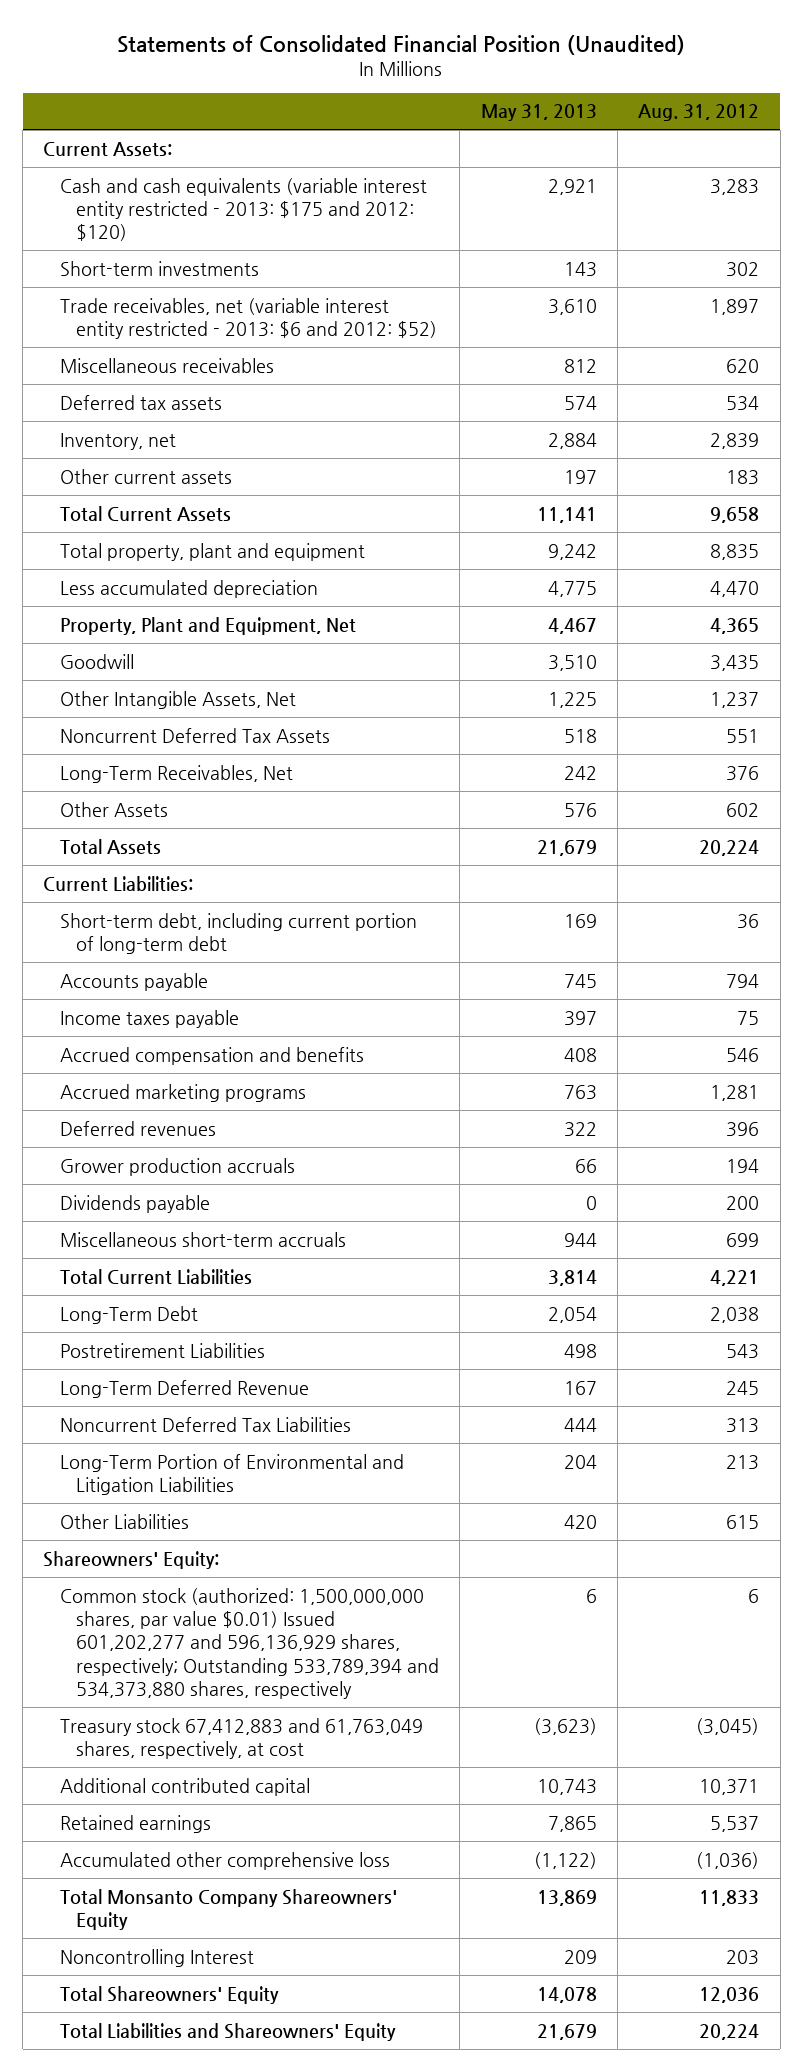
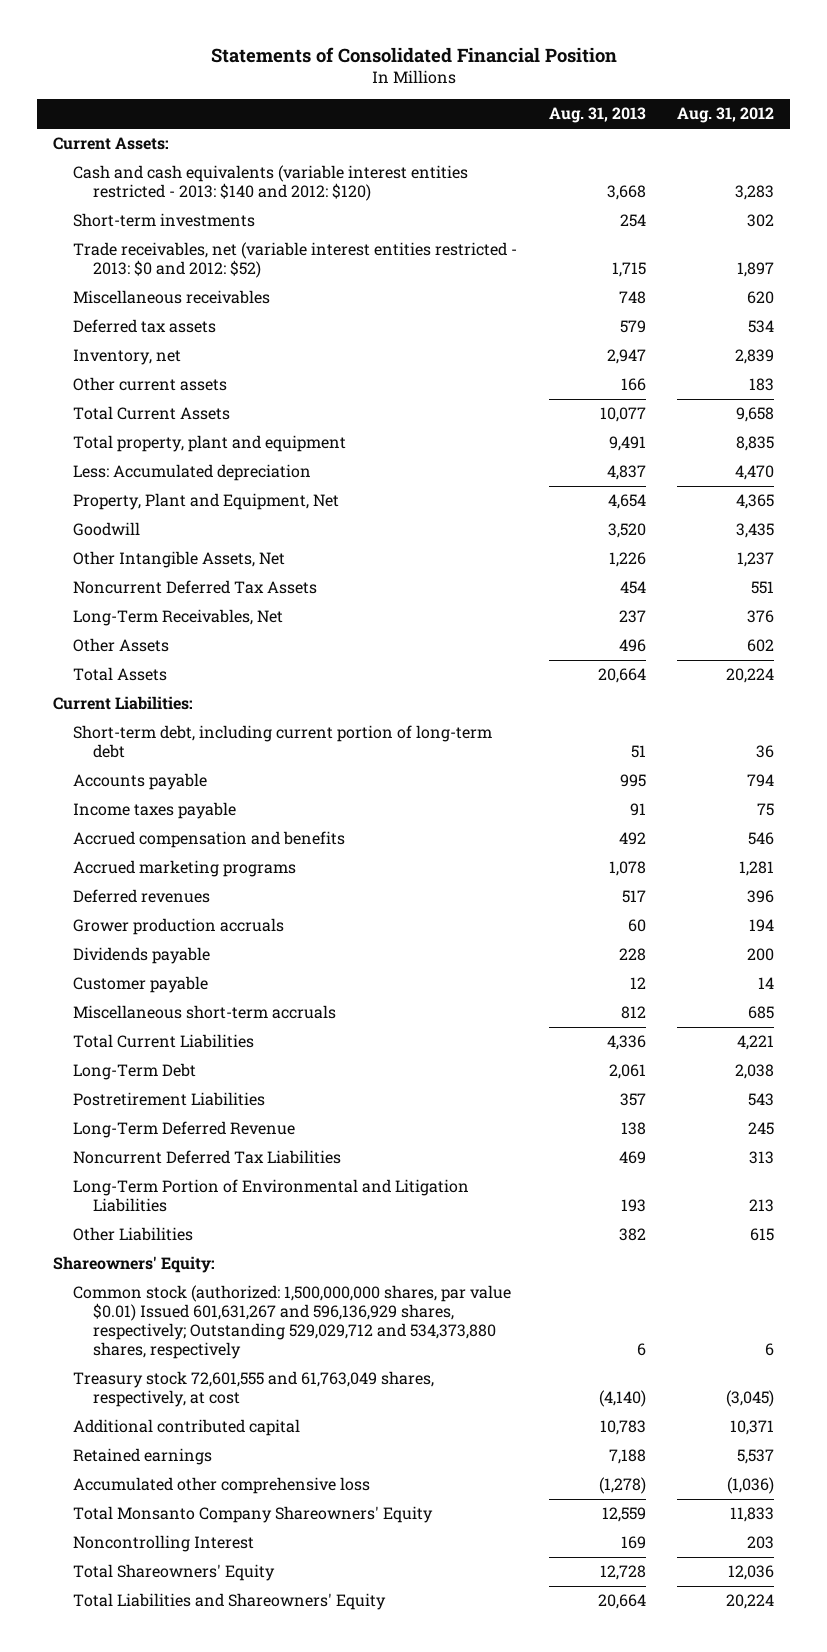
[117,34,686,55] Statements of Consolidated Financial Position (Unaudited) -> [210,46,617,63] Statements of Consolidated Financial Position
[480,104,597,122] May 31, 2013 -> none
none -> [548,107,646,124] Aug. 31, 2013
[59,177,427,242] Cash and cash equivalents (variable interest entity restricted - 2013: $175 and 2012: $120) -> [72,165,468,202] Cash and cash equivalents (variable interest entities restricted - 2013: $140 and 2012: $120)
[59,297,438,339] Trade receivables, net (variable interest entity restricted - 2013: $6 and 2012: $52) -> [72,242,517,279] Trade receivables, net (variable interest entities restricted - 2013: $0 and 2012: $52)
[59,579,318,598] Less accumulated depreciation -> [72,464,311,482] Less: Accumulated depreciation
none -> [72,976,208,994] Customer payable
[726,1232,760,1247] 699 -> [748,1006,775,1020] 685
[59,1587,440,1700] Common stock (authorized: 1,500,000,000 shares, par value $0.01) Issued 601,202,277 and 596,136,929 shares, respectively; Outstanding 533,789,394 and 534,373,880 shares, respectively -> [72,1285,511,1360] Common stock (authorized: 1,500,000,000 shares, par value $0.01) Issued 601,631,267 and 596,136,929 shares, respectively; Outstanding 529,029,712 and 534,373,880 shares, respectively
[59,1717,423,1759] Treasury stock 67,412,883 and 61,763,049 shares, respectively, at cost -> [72,1371,434,1408] Treasury stock 72,601,555 and 61,763,049 shares, respectively, at cost

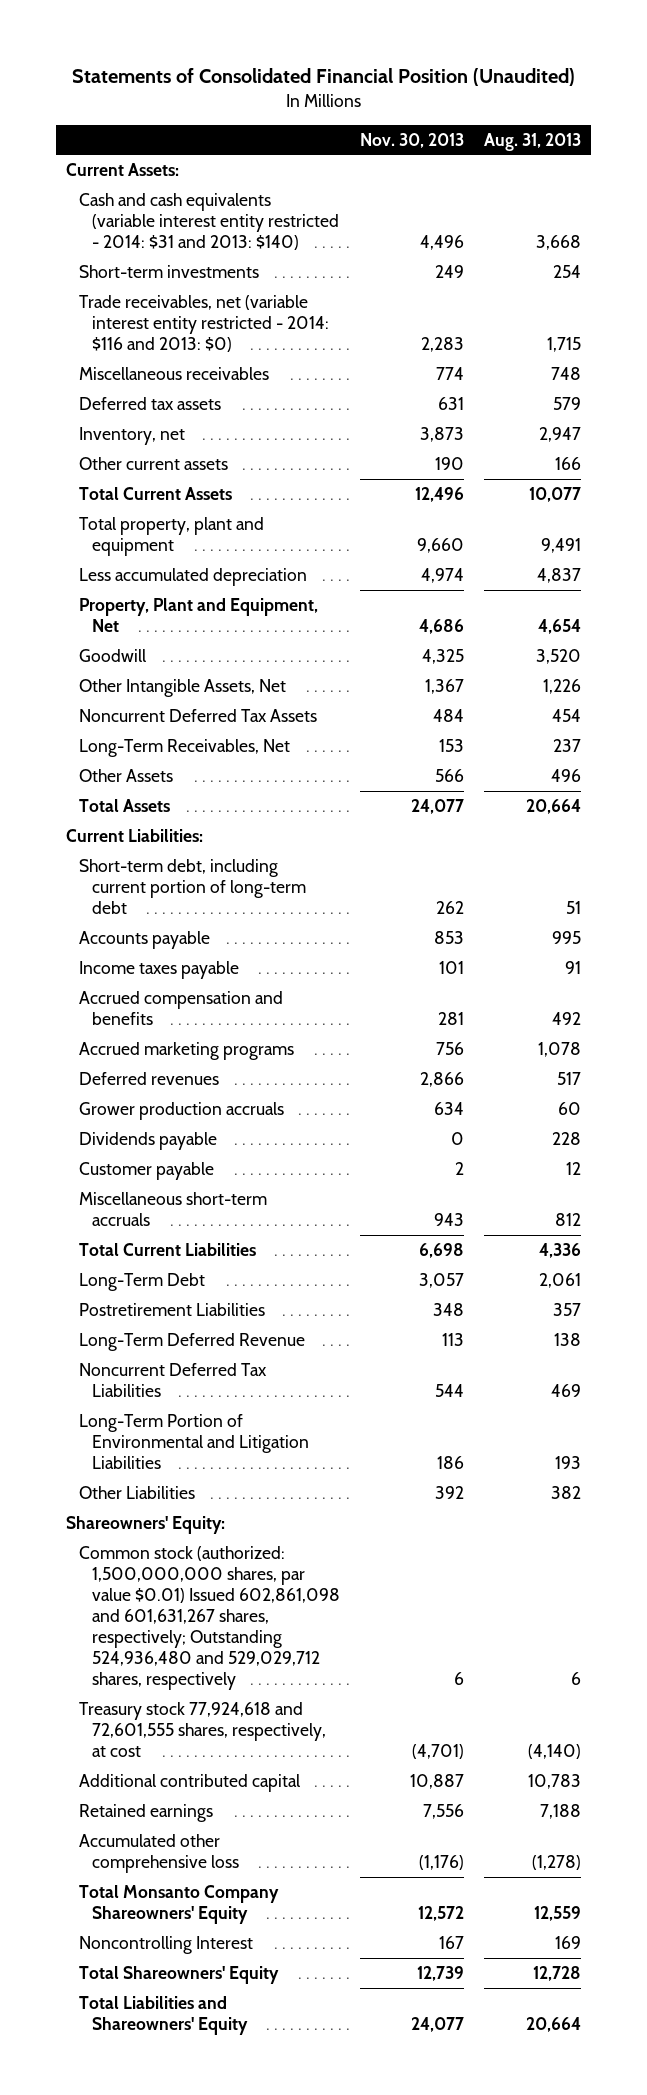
[210,46,617,63] Statements of Consolidated Financial Position -> [71,68,575,87] Statements of Consolidated Financial Position (Unaudited)
[677,107,775,124] Aug. 31, 2012 -> none
none -> [360,132,465,148] Nov. 30, 2013
[72,165,468,202] Cash and cash equivalents (variable interest entities restricted - 2013: $140 and 2012: $120) -> [79,193,340,251] Cash and cash equivalents (variable interest entity restricted - 2014: $31 and 2013: $140)
[72,242,517,279] Trade receivables, net (variable interest entities restricted - 2013: $0 and 2012: $52) -> [79,295,330,353] Trade receivables, net (variable interest entity restricted - 2014: $116 and 2013: $0)
[72,464,311,482] Less: Accumulated depreciation -> [79,568,308,587] Less accumulated depreciation
[72,1285,511,1360] Common stock (authorized: 1,500,000,000 shares, par value $0.01) Issued 601,631,267 and 596,136,929 shares, respectively; Outstanding 529,029,712 and 534,373,880 shares, respectively -> [79,1546,341,1691] Common stock (authorized: 1,500,000,000 shares, par value $0.01) Issued 602,861,098 and 601,631,267 shares, respectively; Outstanding 524,936,480 and 529,029,712 shares, respectively
[72,1371,434,1408] Treasury stock 72,601,555 and 61,763,049 shares, respectively, at cost -> [79,1702,327,1758] Treasury stock 77,924,618 and 72,601,555 shares, respectively, at cost

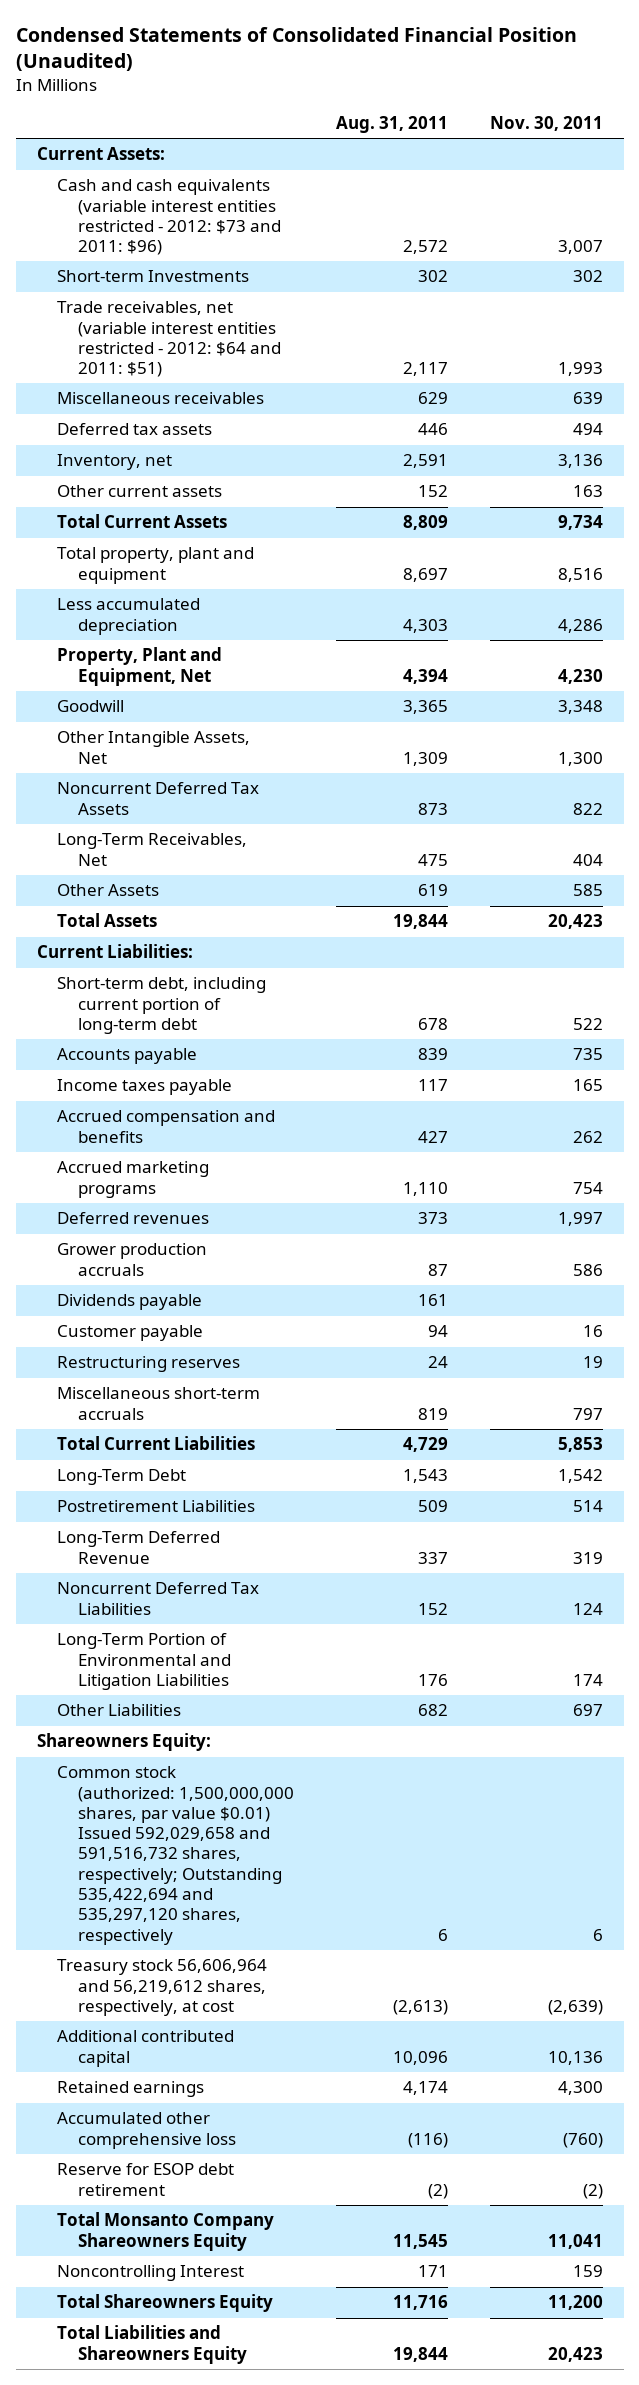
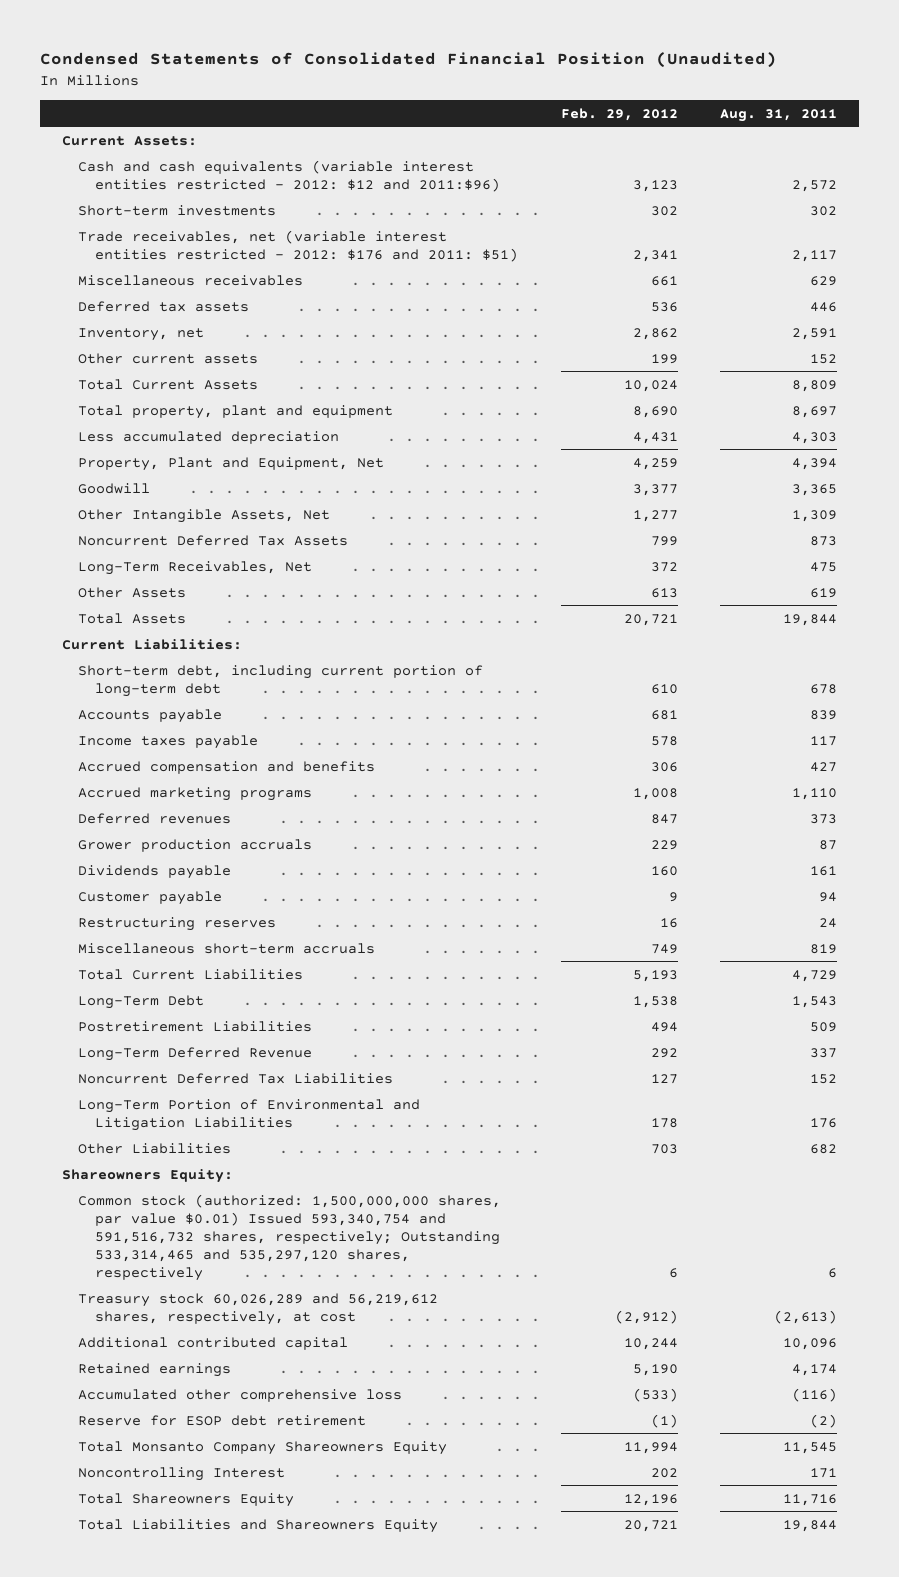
[489,115,603,131] Nov. 30, 2011 -> none
none -> [560,107,678,121] Feb. 29, 2012
[57,179,281,256] Cash and cash equivalents (variable interest entities restricted - 2012: $73 and 2011: $96) -> [78,159,501,192] Cash and cash equivalents (variable interest entities restricted - 2012: $12 and 2011:$96)
[57,270,250,283] Short-term Investments -> [78,204,277,216] Short-term investments
[57,301,281,378] Trade receivables, net (variable interest entities restricted - 2012: $64 and 2011: $51) -> [78,229,519,262] Trade receivables, net (variable interest entities restricted - 2012: $176 and 2011: $51)
[57,1766,294,1945] Common stock (authorized: 1,500,000,000 shares, par value $0.01) Issued 592,029,658 and 591,516,732 shares, respectively; Outstanding 535,422,694 and 535,297,120 shares, respectively -> [78,1193,502,1281] Common stock (authorized: 1,500,000,000 shares, par value $0.01) Issued 593,340,754 and 591,516,732 shares, respectively; Outstanding 533,314,465 and 535,297,120 shares, respectively
[57,1959,268,2016] Treasury stock 56,606,964 and 56,219,612 shares, respectively, at cost -> [78,1292,439,1325] Treasury stock 60,026,289 and 56,219,612 shares, respectively, at cost

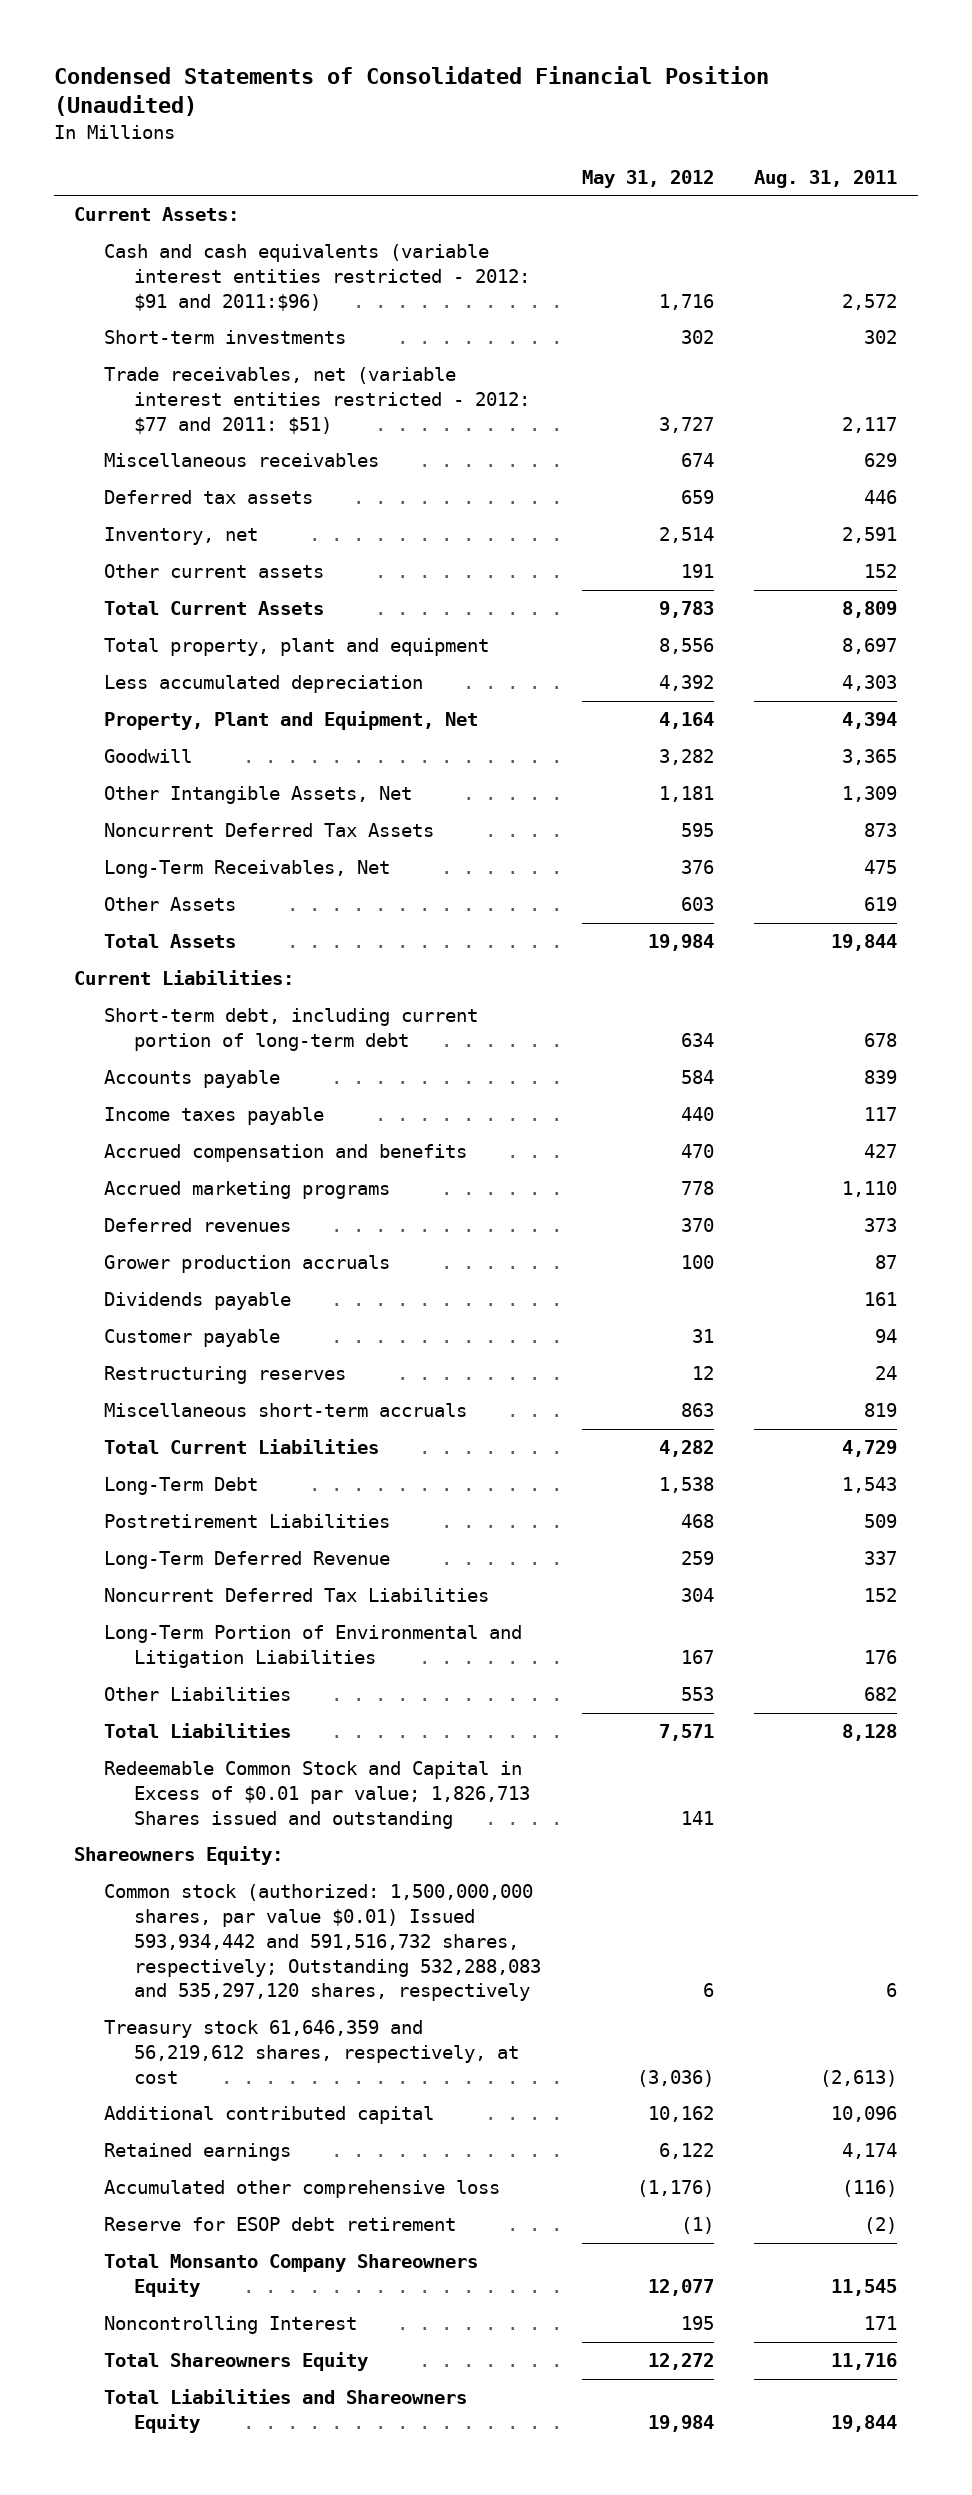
[560,107,678,121] Feb. 29, 2012 -> none
none -> [581,169,714,188] May 31, 2012
[78,159,501,192] Cash and cash equivalents (variable interest entities restricted - 2012: $12 and 2011:$96) -> [104,244,531,311] Cash and cash equivalents (variable interest entities restricted - 2012: $91 and 2011:$96)
[78,229,519,262] Trade receivables, net (variable interest entities restricted - 2012: $176 and 2011: $51) -> [104,367,531,434] Trade receivables, net (variable interest entities restricted - 2012: $77 and 2011: $51)
none -> [104,1723,292,1739] Total Liabilities
none -> [104,1761,531,1829] Redeemable Common Stock and Capital in Excess of $0.01 par value; 1,826,713 Shares issued and outstanding
[78,1193,502,1281] Common stock (authorized: 1,500,000,000 shares, par value $0.01) Issued 593,340,754 and 591,516,732 shares, respectively; Outstanding 533,314,465 and 535,297,120 shares, respectively -> [104,1884,542,2002] Common stock (authorized: 1,500,000,000 shares, par value $0.01) Issued 593,934,442 and 591,516,732 shares, respectively; Outstanding 532,288,083 and 535,297,120 shares, respectively
[78,1292,439,1325] Treasury stock 60,026,289 and 56,219,612 shares, respectively, at cost -> [104,2020,520,2084] Treasury stock 61,646,359 and 56,219,612 shares, respectively, at cost

